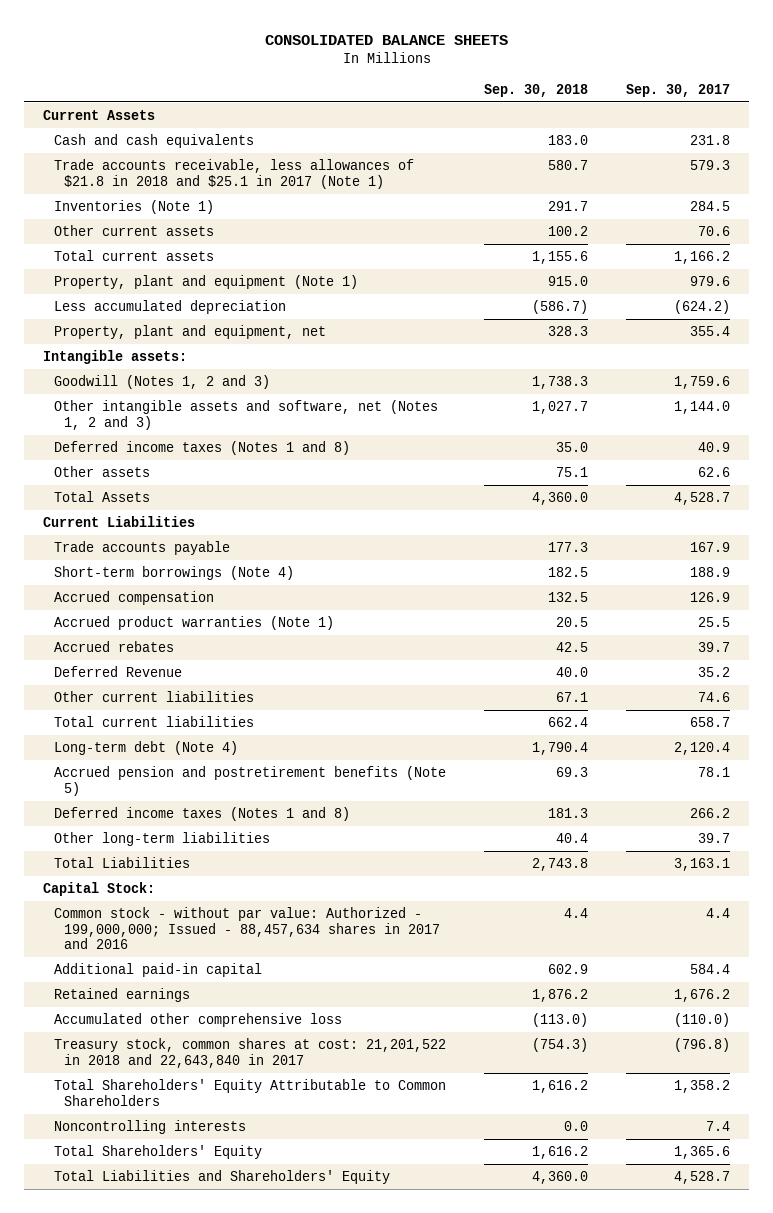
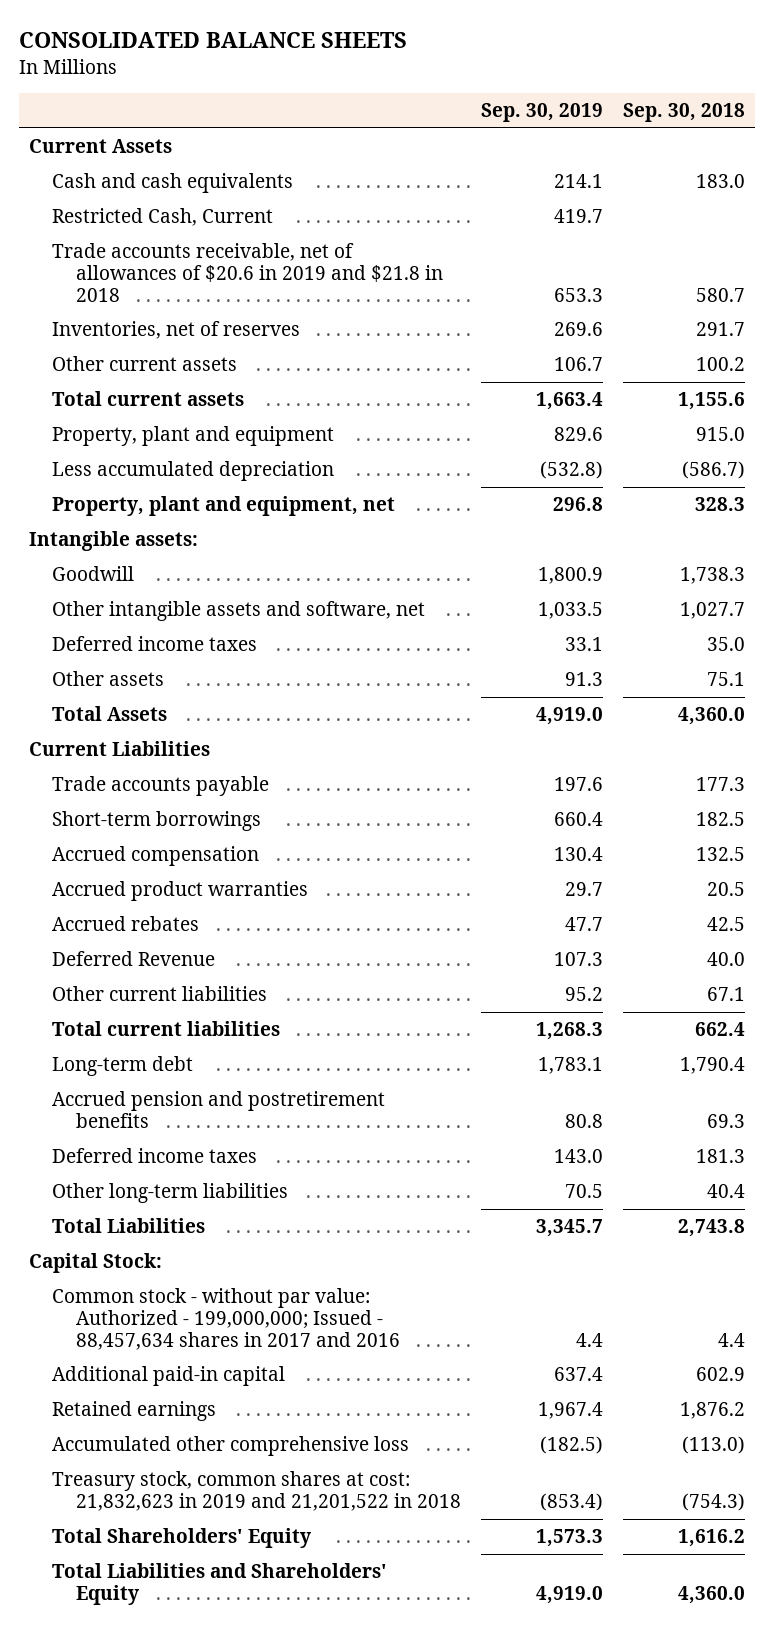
[625,83,730,97] Sep. 30, 2017 -> none
none -> [480,103,603,123] Sep. 30, 2019
none -> [52,208,274,227] Restricted Cash, Current
[53,159,414,189] Trade accounts receivable, less allowances of $21.8 in 2018 and $25.1 in 2017 (Note 1) -> [52,243,443,302] Trade accounts receivable, net of allowances of $20.6 in 2019 and $21.8 in 2018
[53,200,214,215] Inventories (Note 1) -> [52,321,301,340] Inventories, net of reserves
[53,275,358,290] Property, plant and equipment (Note 1) -> [52,426,335,447] Property, plant and equipment
[53,375,270,390] Goodwill (Notes 1, 2 and 3) -> [52,566,135,582] Goodwill
[53,400,438,430] Other intangible assets and software, net (Notes 1, 2 and 3) -> [52,601,426,622] Other intangible assets and software, net
[53,441,350,456] Deferred income taxes (Notes 1 and 8) -> [52,636,258,652] Deferred income taxes
[53,566,294,581] Short-term borrowings (Note 4) -> [52,811,262,832] Short-term borrowings
[53,616,334,631] Accrued product warranties (Note 1) -> [52,881,309,902] Accrued product warranties
[53,741,238,756] Long-term debt (Note 4) -> [52,1056,194,1077] Long-term debt
[53,766,446,796] Accrued pension and postretirement benefits (Note 5) -> [52,1091,386,1129] Accrued pension and postretirement benefits
[53,807,350,822] Deferred income taxes (Notes 1 and 8) -> [52,1148,258,1164] Deferred income taxes
[53,1079,446,1106] Total Shareholders' Equity Attributable to Common Shareholders -> none
[53,1120,246,1135] Noncontrolling interests -> none
[53,1038,446,1068] Treasury stock, common shares at cost: 21,201,522 in 2018 and 22,643,840 in 2017 -> [52,1471,461,1512] Treasury stock, common shares at cost: 21,832,623 in 2019 and 21,201,522 in 2018

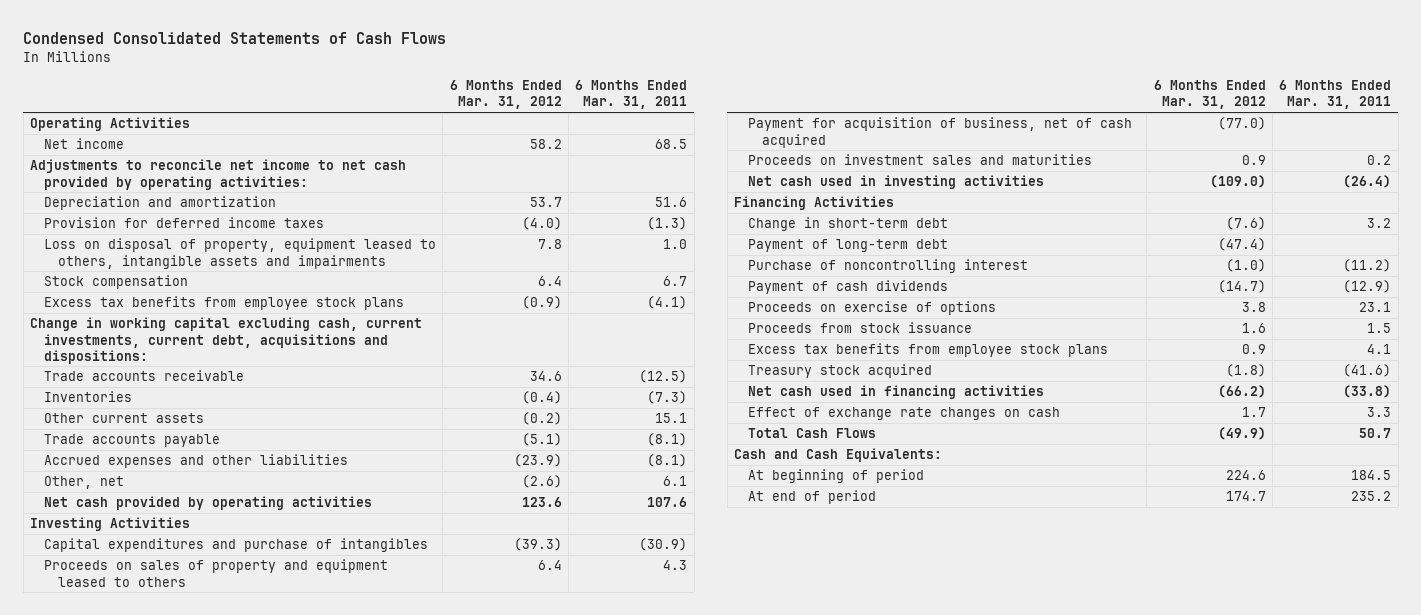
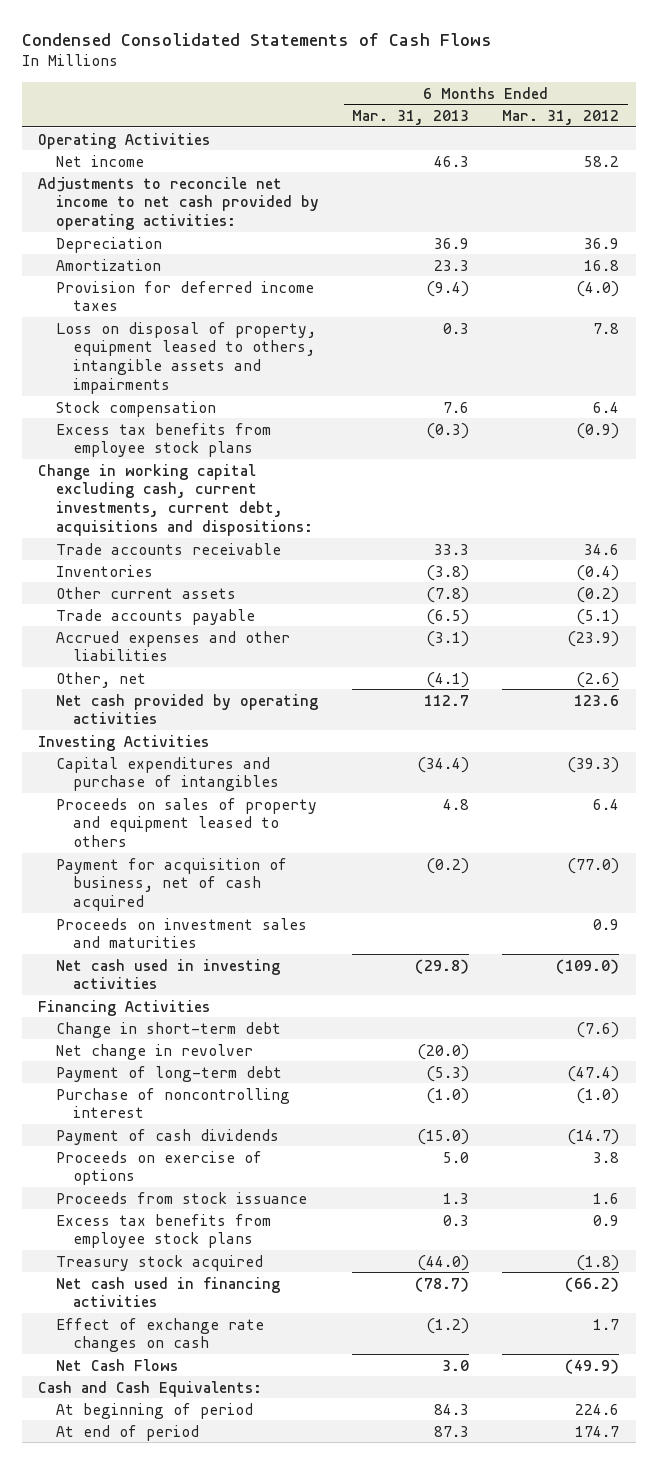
[575,80,688,110] 6 Months Ended Mar. 31, 2011 -> none
none -> [351,110,469,126] Mar. 31, 2013
[44,196,277,211] Depreciation and amortization -> none
none -> [55,236,162,253] Depreciation
none -> [55,258,161,271] Amortization
none -> [55,1043,253,1060] Net change in revolver
[748,428,877,439] Total Cash Flows -> [55,1358,178,1371] Net Cash Flows

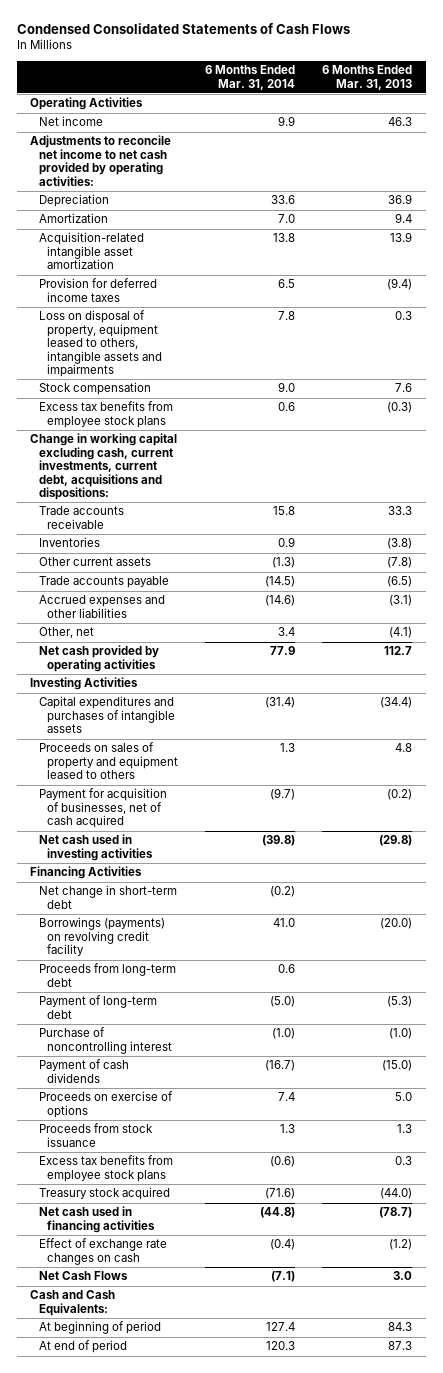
[502,110,620,126] Mar. 31, 2012 -> none
none -> [205,65,296,90] 6 Months Ended Mar. 31, 2014
[433,259,469,271] 23.3 -> [395,213,413,224] 9.4
none -> [38,232,144,270] Acquisition-related intangible asset amortization
[55,756,280,792] Capital expenditures and purchase of intangibles -> [38,696,175,734] Capital expenditures and purchases of intangible assets
[55,917,307,949] Proceeds on investment sales and maturities -> none
[55,857,287,912] Payment for acquisition of business, net of cash acquired -> [38,788,167,829] Payment for acquisition of businesses, net of cash acquired
[55,1043,253,1060] Net change in revolver -> none
[55,1021,281,1038] Change in short-term debt -> [38,885,177,909] Net change in short-term debt
none -> [38,917,165,957] Borrowings (payments) on revolving credit facility
none -> [38,963,176,987] Proceeds from long-term debt

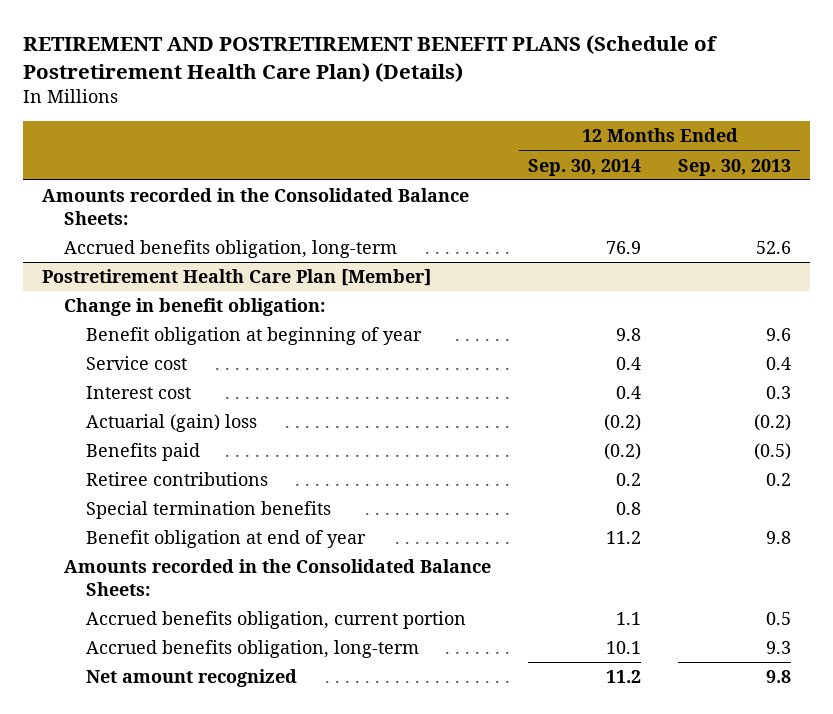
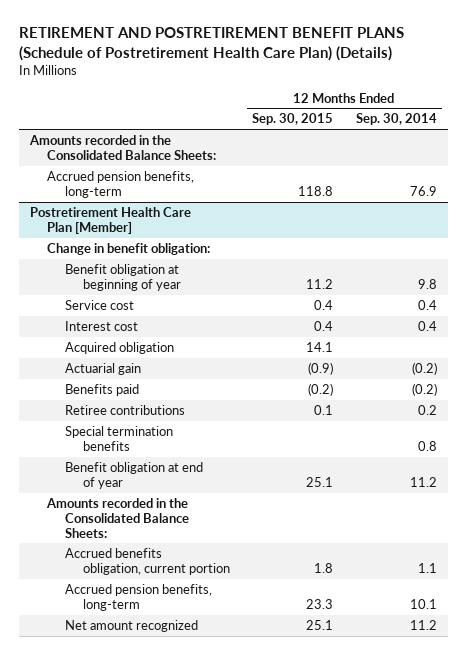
[678,158,792,176] Sep. 30, 2013 -> none
none -> [252,113,334,126] Sep. 30, 2015
[64,240,398,259] Accrued benefits obligation, long-term -> [47,170,195,198] Accrued pension benefits, long-term
none -> [65,341,175,354] Acquired obligation
[86,414,258,433] Actuarial (gain) loss -> [65,362,142,375] Actuarial gain
[86,640,420,659] Accrued benefits obligation, long-term -> [65,583,213,611] Accrued pension benefits, long-term

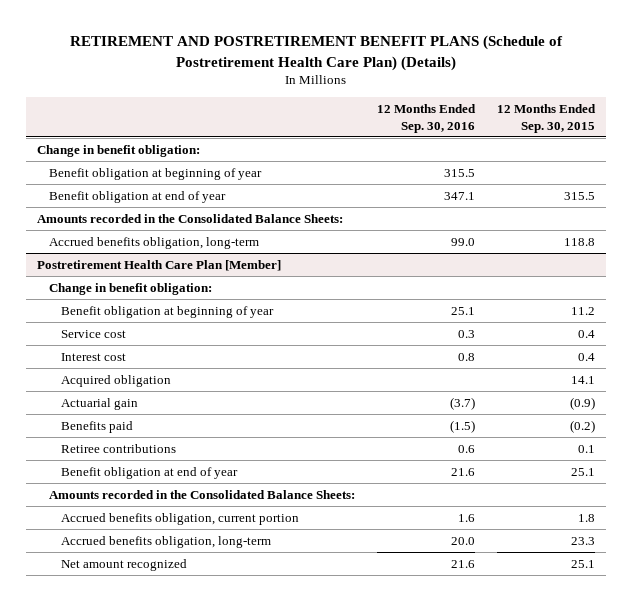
[355,113,437,126] Sep. 30, 2014 -> none
none -> [377,103,477,133] 12 Months Ended Sep. 30, 2016
none -> [37,144,201,157] Change in benefit obligation:
none -> [49,167,263,180] Benefit obligation at beginning of year
none -> [49,190,227,203] Benefit obligation at end of year
[47,170,195,198] Accrued pension benefits, long-term -> [49,236,260,249] Accrued benefits obligation, long-term
[65,425,174,451] Special termination benefits -> none
[65,583,213,611] Accrued pension benefits, long-term -> [61,535,272,548] Accrued benefits obligation, long-term

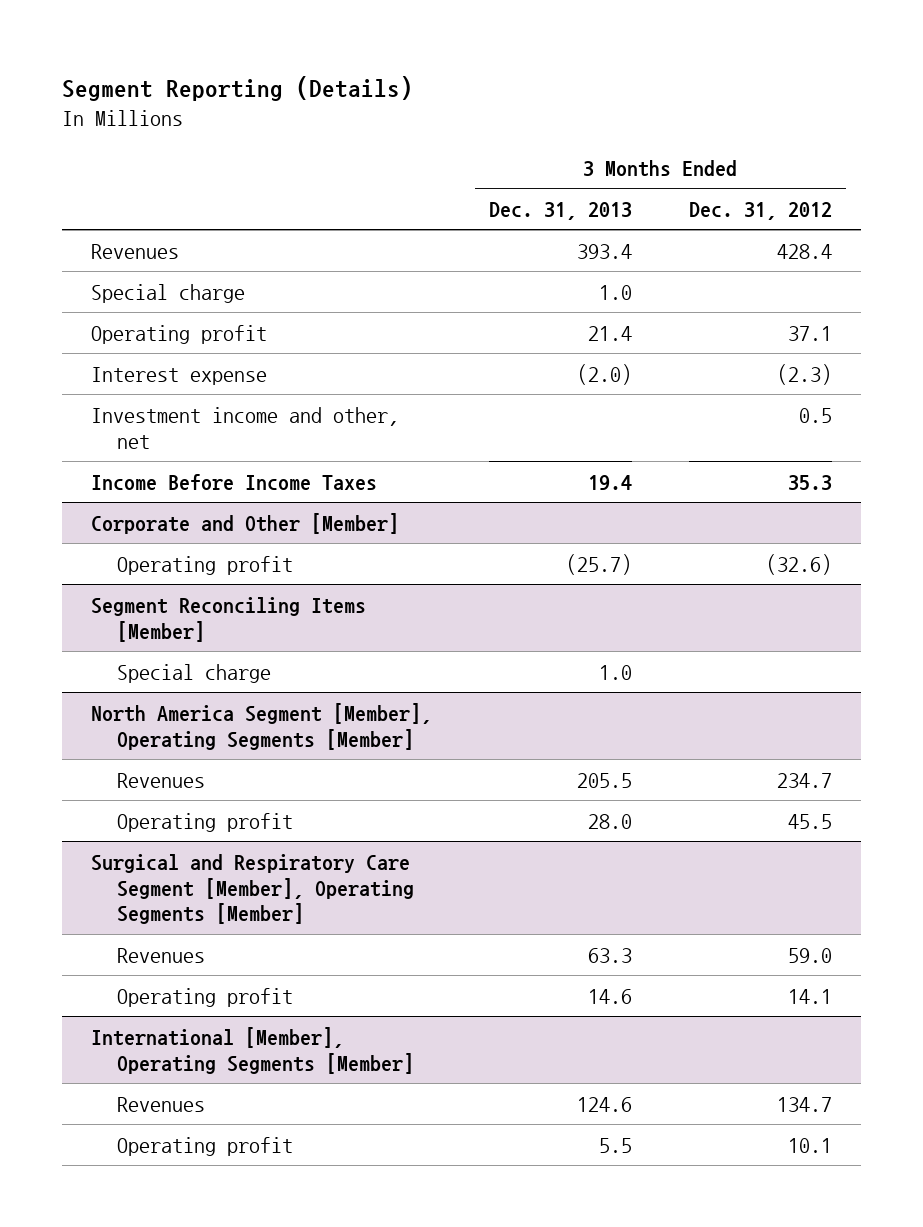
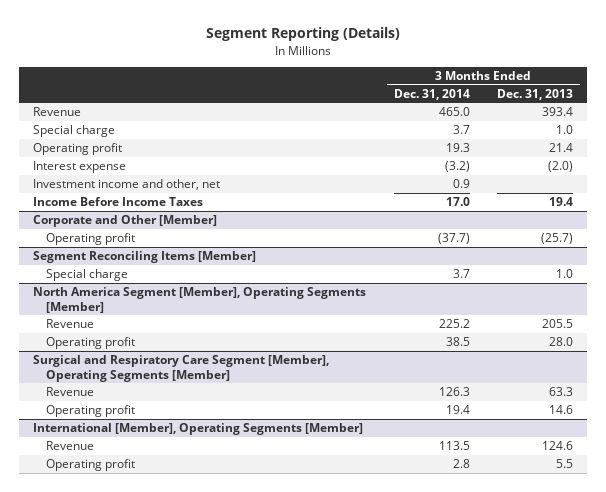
[689,201,833,220] Dec. 31, 2012 -> none
none -> [393,88,470,100] Dec. 31, 2014
[90,243,179,259] Revenues -> [33,107,82,117] Revenue
[117,772,206,788] Revenues -> [46,319,95,329] Revenue
[117,947,206,963] Revenues -> [46,387,95,397] Revenue
[117,1096,206,1112] Revenues -> [46,441,95,451] Revenue

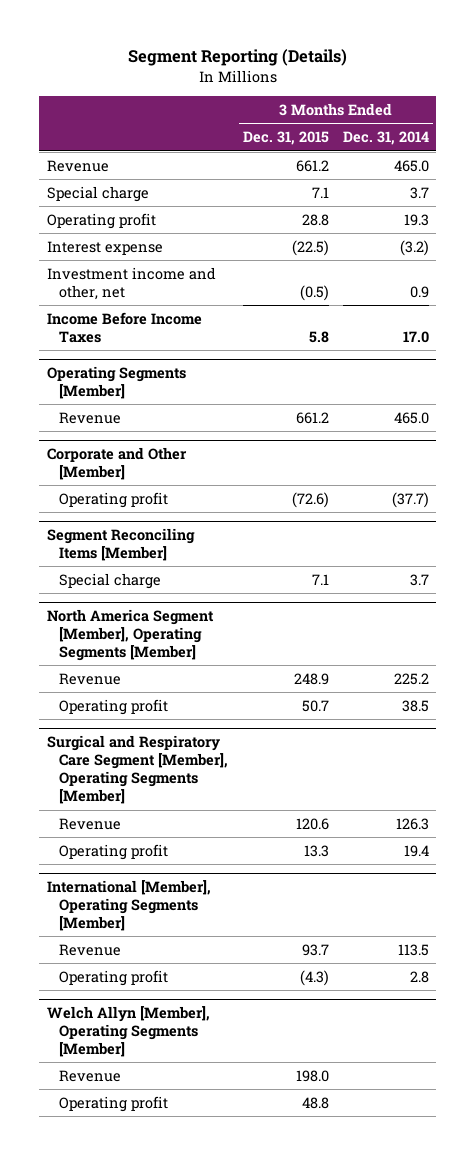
[496,88,573,100] Dec. 31, 2013 -> none
none -> [242,131,329,146] Dec. 31, 2015
none -> [46,365,186,399] Operating Segments [Member]
none -> [58,411,121,424] Revenue
none -> [46,1005,210,1058] Welch Allyn [Member], Operating Segments [Member]
none -> [58,1069,121,1082] Revenue
none -> [58,1095,168,1112] Operating profit

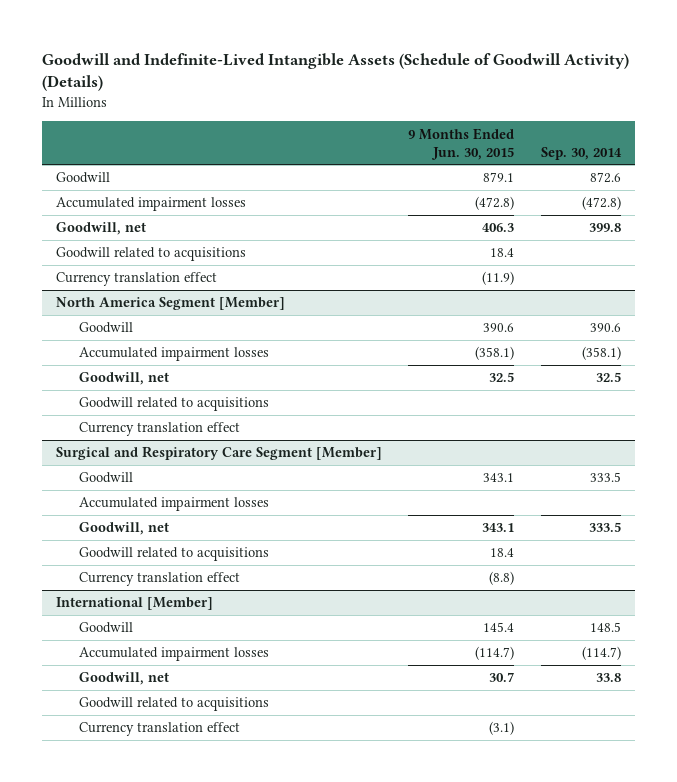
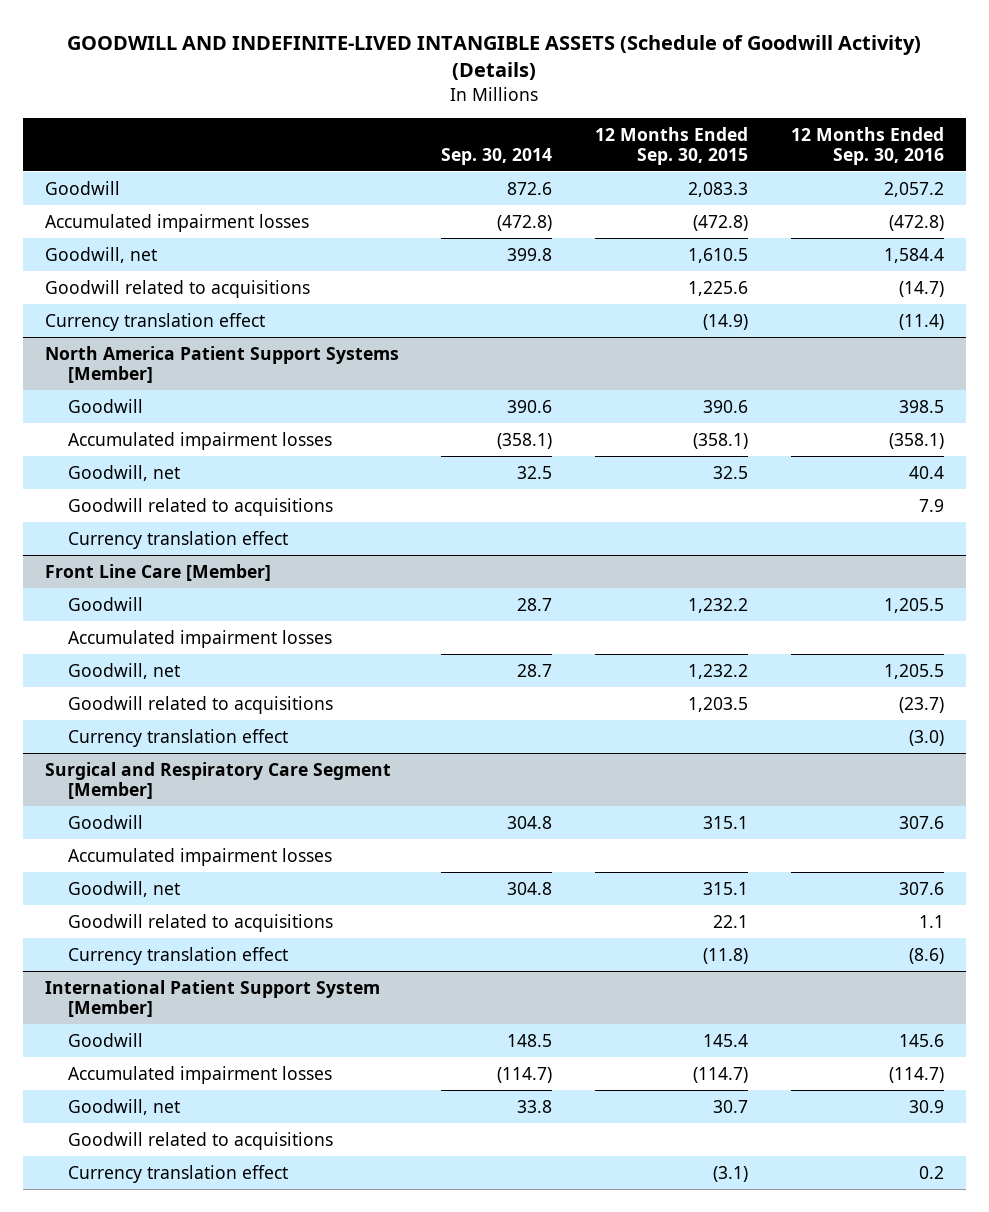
[42,52,630,92] Goodwill and Indefinite-Lived Intangible Assets (Schedule of Goodwill Activity) (Details) -> [67,35,922,81] GOODWILL AND INDEFINITE-LIVED INTANGIBLE ASSETS (Schedule of Goodwill Activity) (Details)
[408,127,515,160] 9 Months Ended Jun. 30, 2015 -> none
none -> [595,126,749,165] 12 Months Ended Sep. 30, 2015
none -> [791,126,945,165] 12 Months Ended Sep. 30, 2016
[55,297,285,311] North America Segment [Member] -> [44,345,399,383] North America Patient Support Systems [Member]
none -> [44,563,271,581] Front Line Care [Member]
none -> [68,596,144,611] Goodwill
none -> [68,629,333,648] Accumulated impairment losses
none -> [68,662,181,679] Goodwill, net
none -> [68,695,334,714] Goodwill related to acquisitions
none -> [68,728,289,747] Currency translation effect
[590,472,622,483] 333.5 -> [507,815,553,829] 304.8
[589,522,622,533] 333.5 -> [507,881,553,895] 304.8
[55,597,213,611] International [Member] -> [44,979,380,1017] International Patient Support System [Member]

